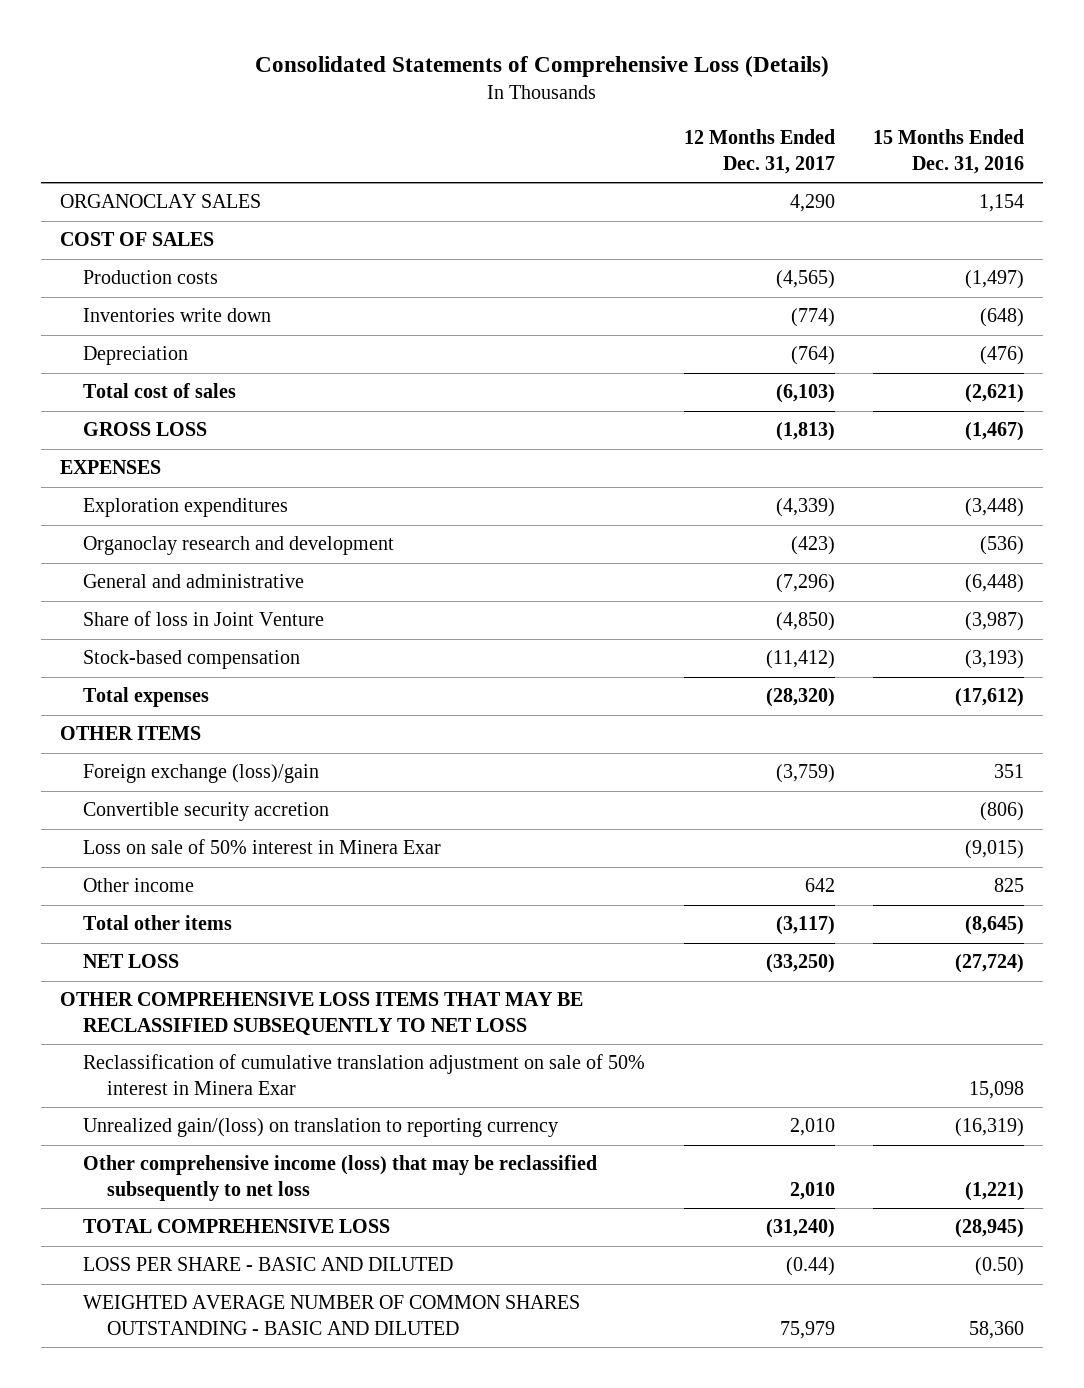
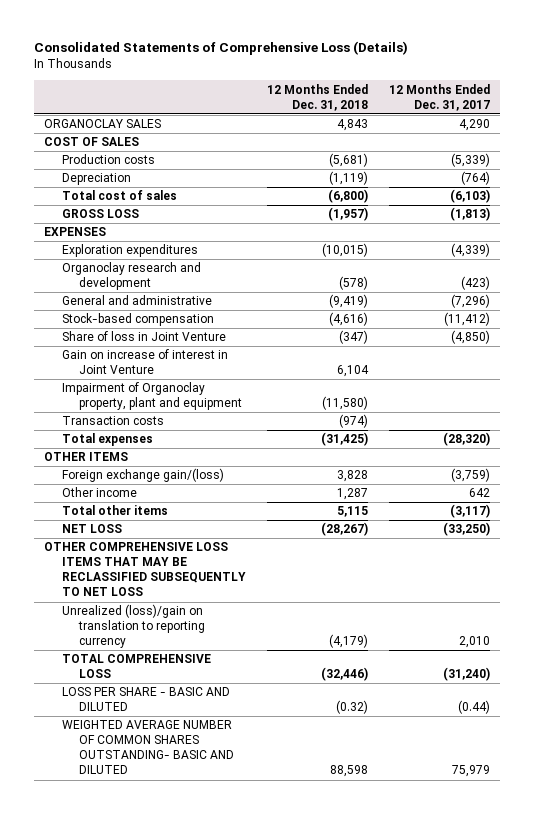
[872,129,1024,174] 15 Months Ended Dec. 31, 2016 -> none
none -> [266,83,368,111] 12 Months Ended Dec. 31, 2018
[83,308,272,323] Inventories write down -> none
[775,270,835,290] (4,565) -> [450,153,490,168] (5,339)
[83,611,325,627] Share of loss in Joint Venture -> [61,331,226,342] Share of loss in Joint Venture
none -> [61,349,228,375] Gain on increase of interest in Joint Venture
none -> [61,382,242,411] Impairment of Organoclay property, plant and equipment
none -> [61,416,164,426] Transaction costs
[83,802,330,822] Convertible security accretion -> none
[83,839,442,855] Loss on sale of 50% interest in Minera Exar -> none
[83,764,320,784] Foreign exchange (loss)/gain -> [61,468,224,483] Foreign exchange gain/(loss)
[83,1054,646,1095] Reclassification of cumulative translation adjustment on sale of 50% interest in Minera Exar -> none
[83,1155,598,1201] Other comprehensive income (loss) that may be reclassified subsequently to net loss -> none
[83,1118,559,1138] Unrealized gain/(loss) on translation to reporting currency -> [61,604,205,649] Unrealized (loss)/gain on translation to reporting currency
[83,1295,581,1335] WEIGHTED AVERAGE NUMBER OF COMMON SHARES OUTSTANDING - BASIC AND DILUTED -> [61,720,234,775] WEIGHTED AVERAGE NUMBER OF COMMON SHARES OUTSTANDING- BASIC AND DILUTED

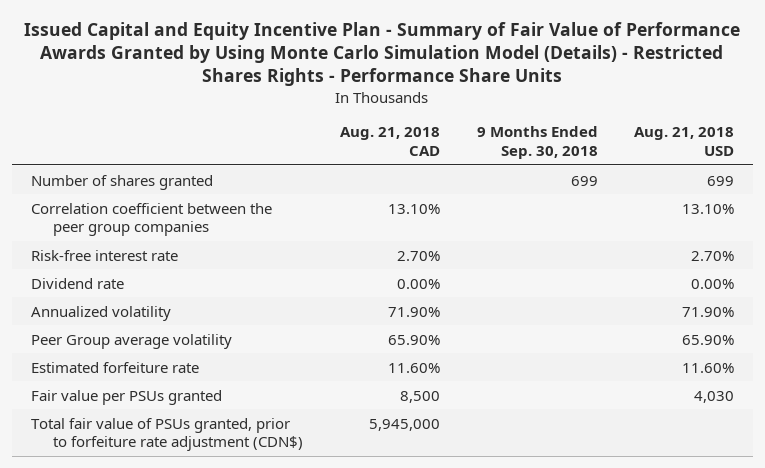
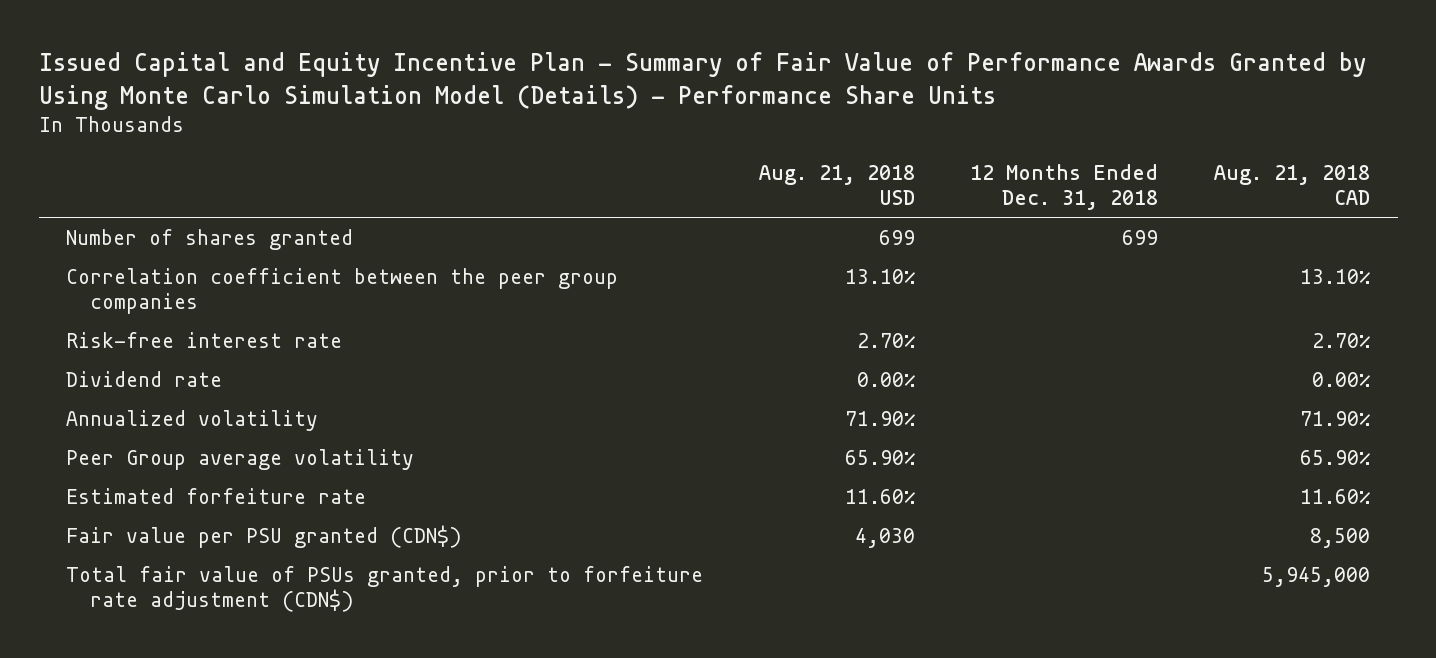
[24,21,741,87] Issued Capital and Equity Incentive Plan - Summary of Fair Value of Performance Awards Granted by Using Monte Carlo Simulation Model (Details) - Restricted Shares Rights - Performance Share Units -> [38,52,1366,110] Issued Capital and Equity Incentive Plan - Summary of Fair Value of Performance Awards Granted by Using Monte Carlo Simulation Model (Details) - Performance Share Units
[476,126,598,159] 9 Months Ended Sep. 30, 2018 -> none
none -> [970,163,1159,210] 12 Months Ended Dec. 31, 2018
[30,389,222,405] Fair value per PSUs granted -> [66,524,463,548] Fair value per PSU granted (CDN$)

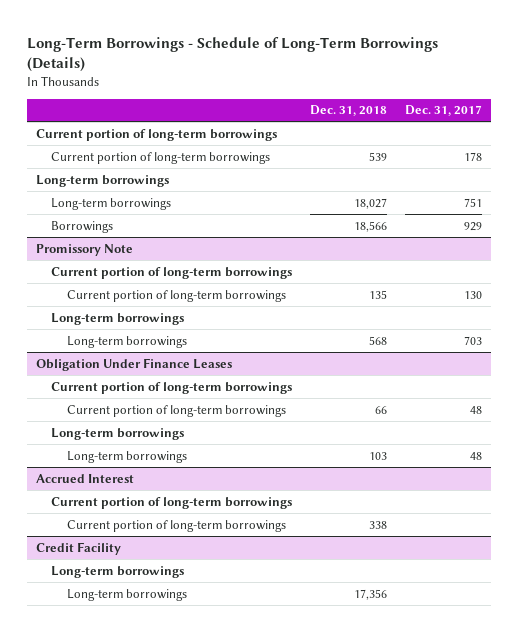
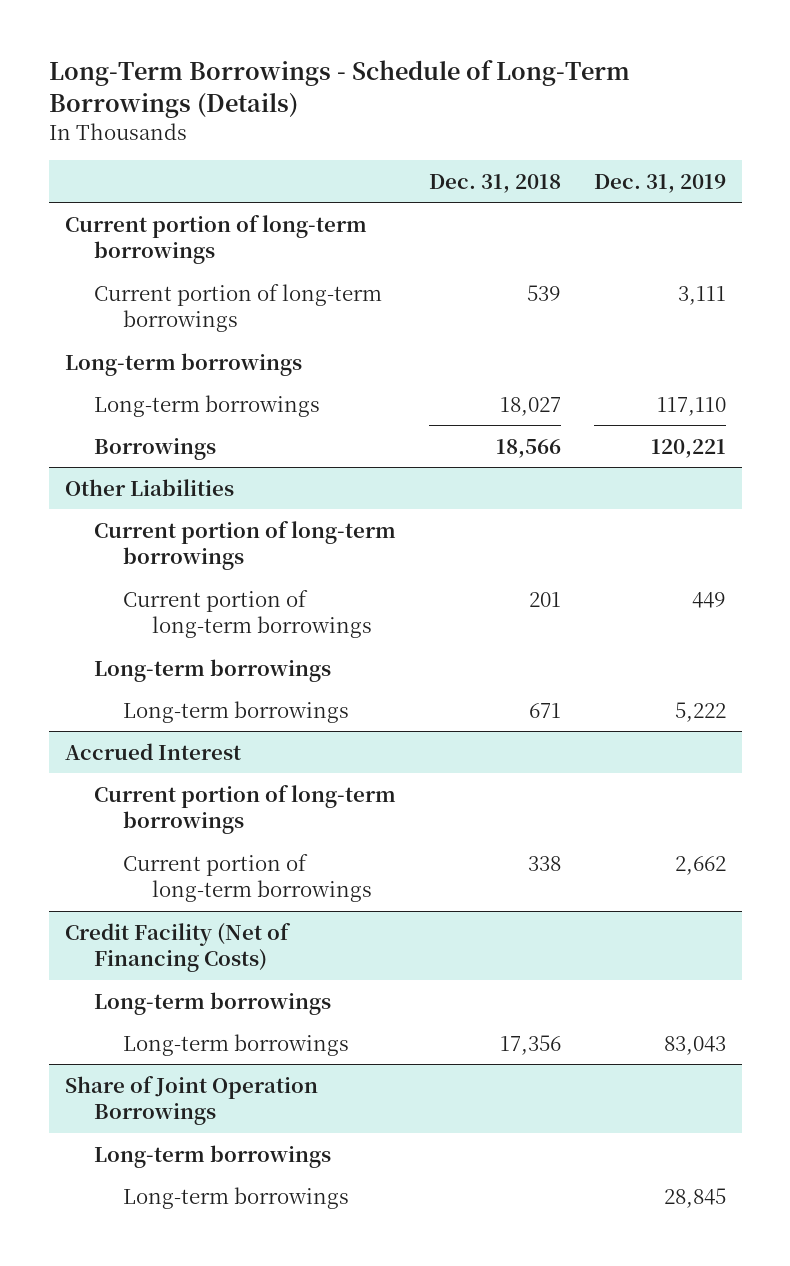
[404,105,482,117] Dec. 31, 2017 -> none
none -> [593,173,726,193] Dec. 31, 2019
[36,243,134,256] Promissory Note -> none
[51,266,293,279] Current portion of long-term borrowings -> none
[66,289,286,302] Current portion of long-term borrowings -> none
[51,312,185,325] Long-term borrowings -> none
[66,335,187,348] Long-term borrowings -> none
[36,357,233,371] Obligation Under Finance Leases -> none
none -> [64,478,234,496] Other Liabilities
[375,405,388,414] 66 -> [528,591,561,607] 201
[369,451,388,460] 103 -> [528,702,561,718] 671
[36,541,122,555] Credit Facility -> [64,922,291,972] Credit Facility (Net of Financing Costs)
none -> [64,1075,318,1125] Share of Joint Operation Borrowings
none -> [94,1144,332,1168] Long-term borrowings
none -> [123,1186,350,1209] Long-term borrowings

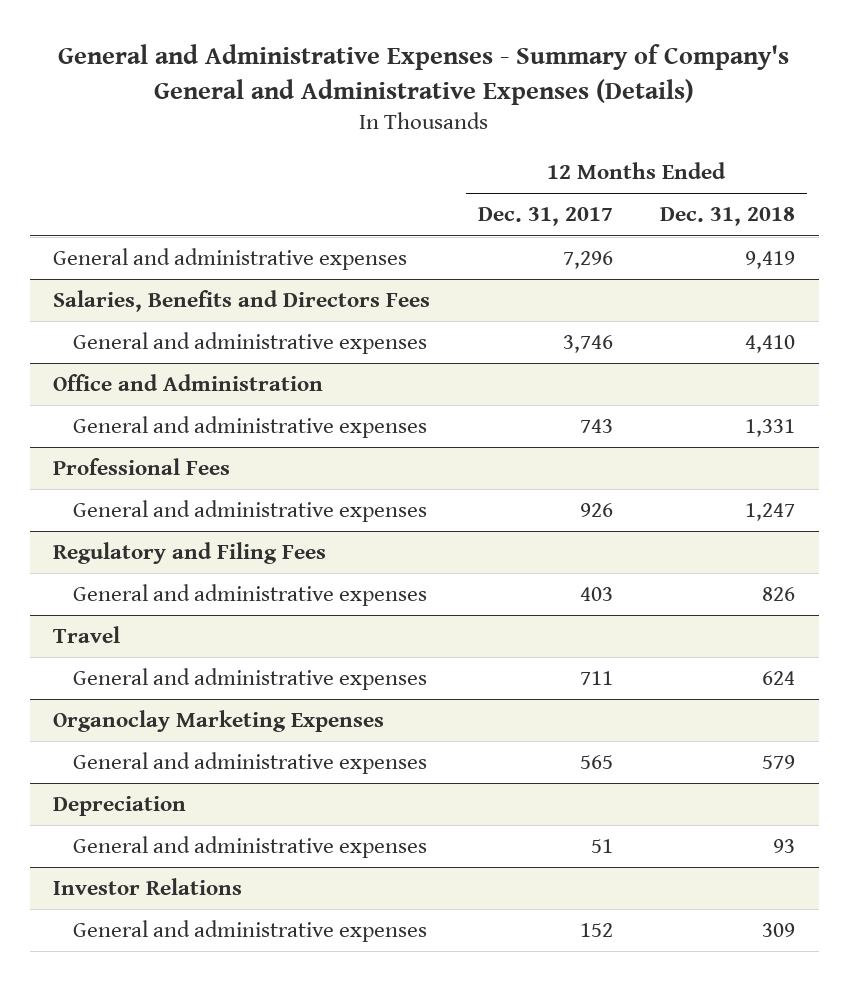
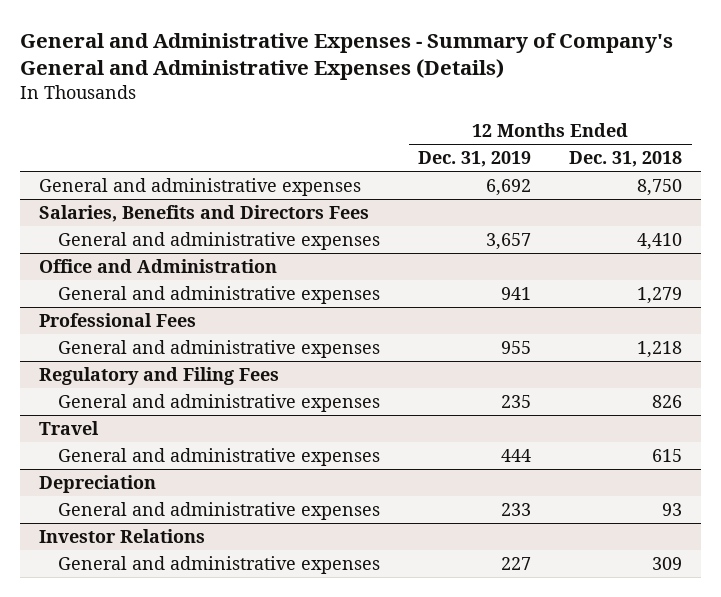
[477,207,613,227] Dec. 31, 2017 -> none
none -> [418,151,532,168] Dec. 31, 2019
[744,251,795,270] 9,419 -> [637,178,683,196] 8,750
[744,419,795,438] 1,331 -> [637,286,683,304] 1,279
[744,503,795,522] 1,247 -> [637,340,683,358] 1,218
[53,710,385,733] Organoclay Marketing Expenses -> none
[73,752,428,775] General and administrative expenses -> none
[761,671,795,686] 624 -> [652,448,683,462] 615

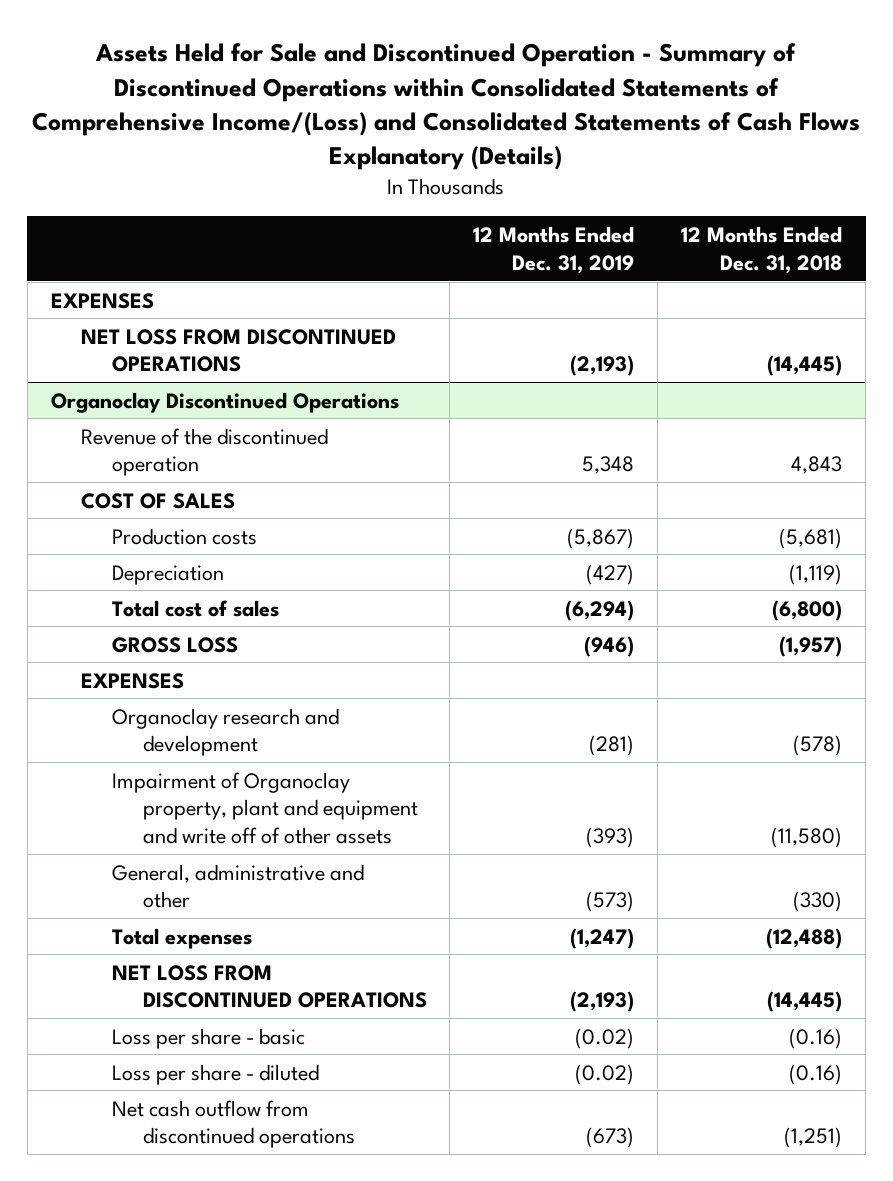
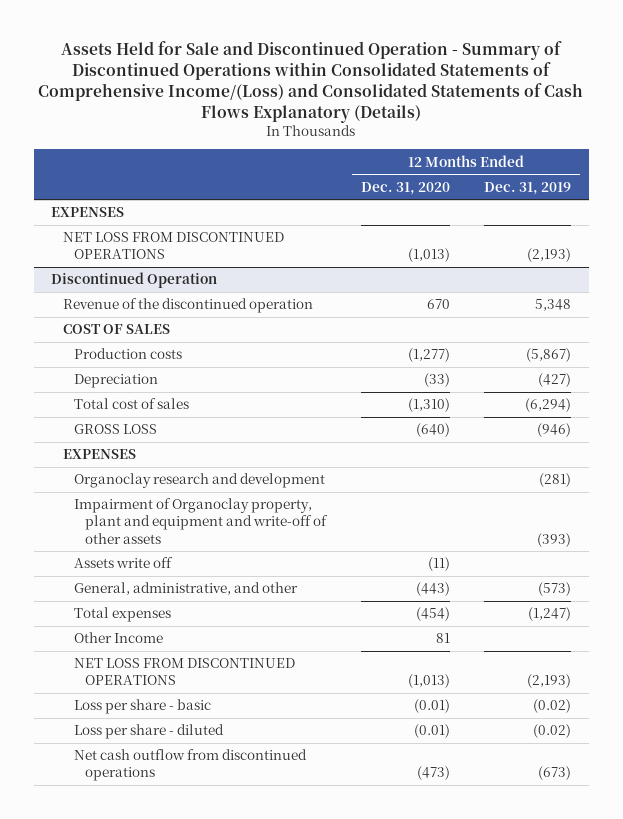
[681,226,843,274] 12 Months Ended Dec. 31, 2018 -> none
none -> [360,181,450,195] Dec. 31, 2020
[50,391,399,413] Organoclay Discontinued Operations -> [51,272,218,289] Discontinued Operation
[111,771,418,845] Impairment of Organoclay property, plant and equipment and write off of other assets -> [74,498,329,544] Impairment of Organoclay property, plant and equipment and write-off of other assets
none -> [74,557,174,569] Assets write off
[111,863,364,909] General, administrative and other -> [74,582,299,596] General, administrative, and other
none -> [74,632,164,644] Other Income

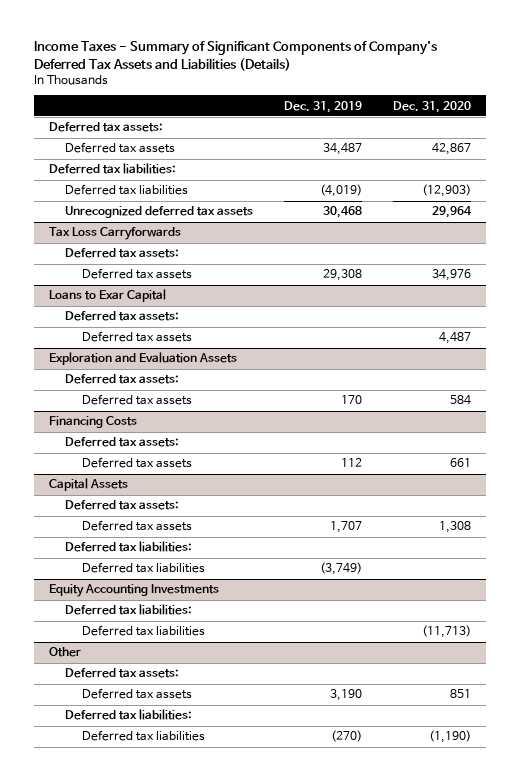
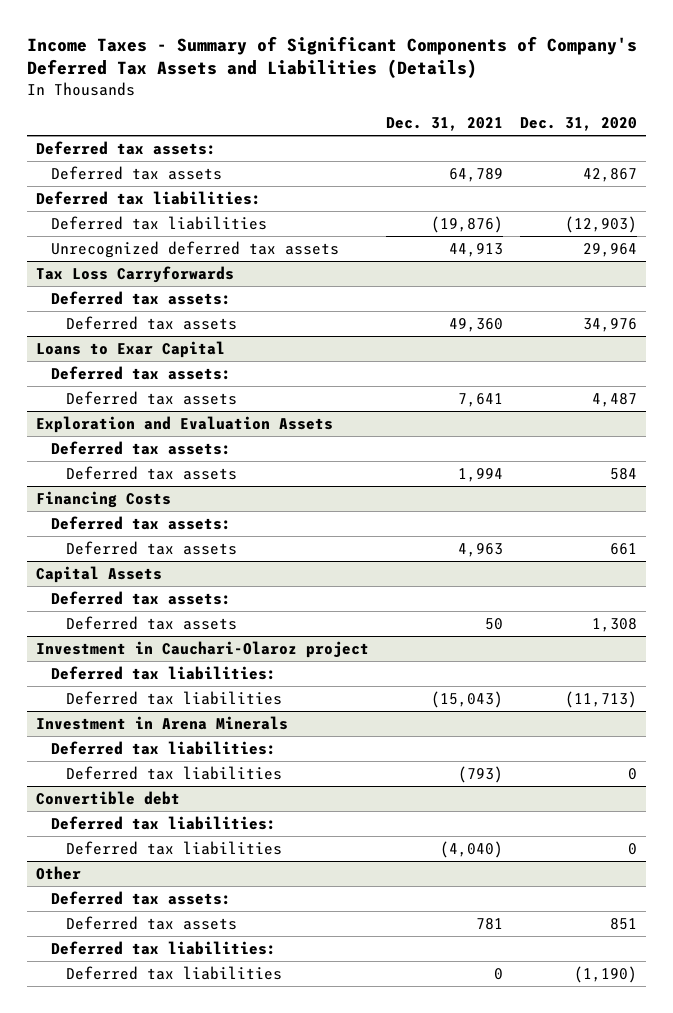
[284,100,363,113] Dec. 31, 2019 -> none
none -> [385,116,503,131] Dec. 31, 2021
[65,541,193,553] Deferred tax liabilities: -> none
[82,562,206,574] Deferred tax liabilities -> none
[48,584,219,598] Equity Accounting Investments -> [35,640,369,658] Investment in Cauchari-Olaroz project
none -> [35,715,288,730] Investment in Arena Minerals
none -> [50,740,276,755] Deferred tax liabilities:
none -> [66,765,283,780] Deferred tax liabilities
none -> [35,790,180,805] Convertible debt
none -> [50,815,276,830] Deferred tax liabilities:
none -> [66,840,283,855] Deferred tax liabilities

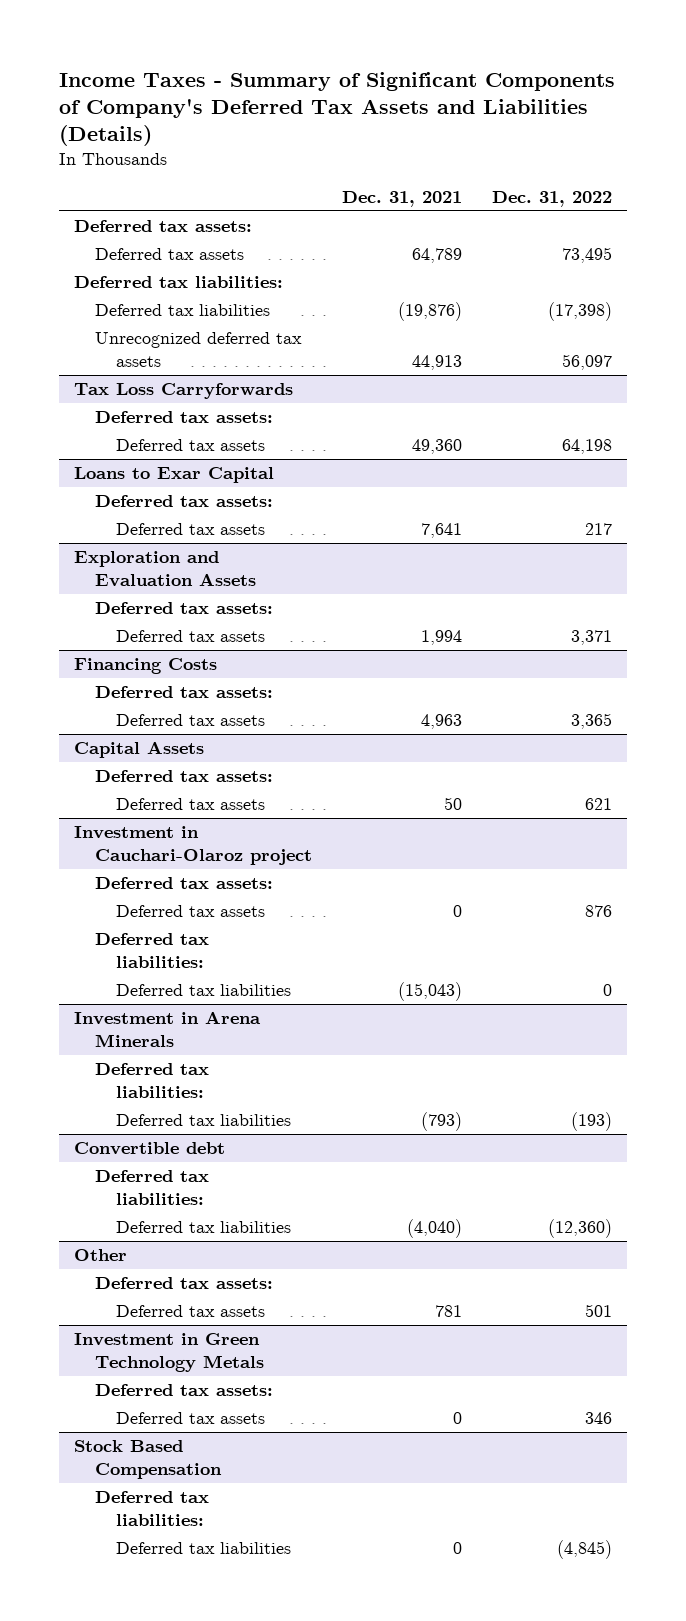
[520,116,638,131] Dec. 31, 2020 -> none
none -> [492,190,613,207] Dec. 31, 2022
none -> [95,877,274,890] Deferred tax assets:
none -> [115,905,265,918] Deferred tax assets
none -> [74,1333,265,1372] Investment in Green Technology Metals
none -> [95,1384,274,1397] Deferred tax assets:
none -> [115,1412,265,1425] Deferred tax assets
none -> [74,1440,223,1479] Stock Based Compensation

